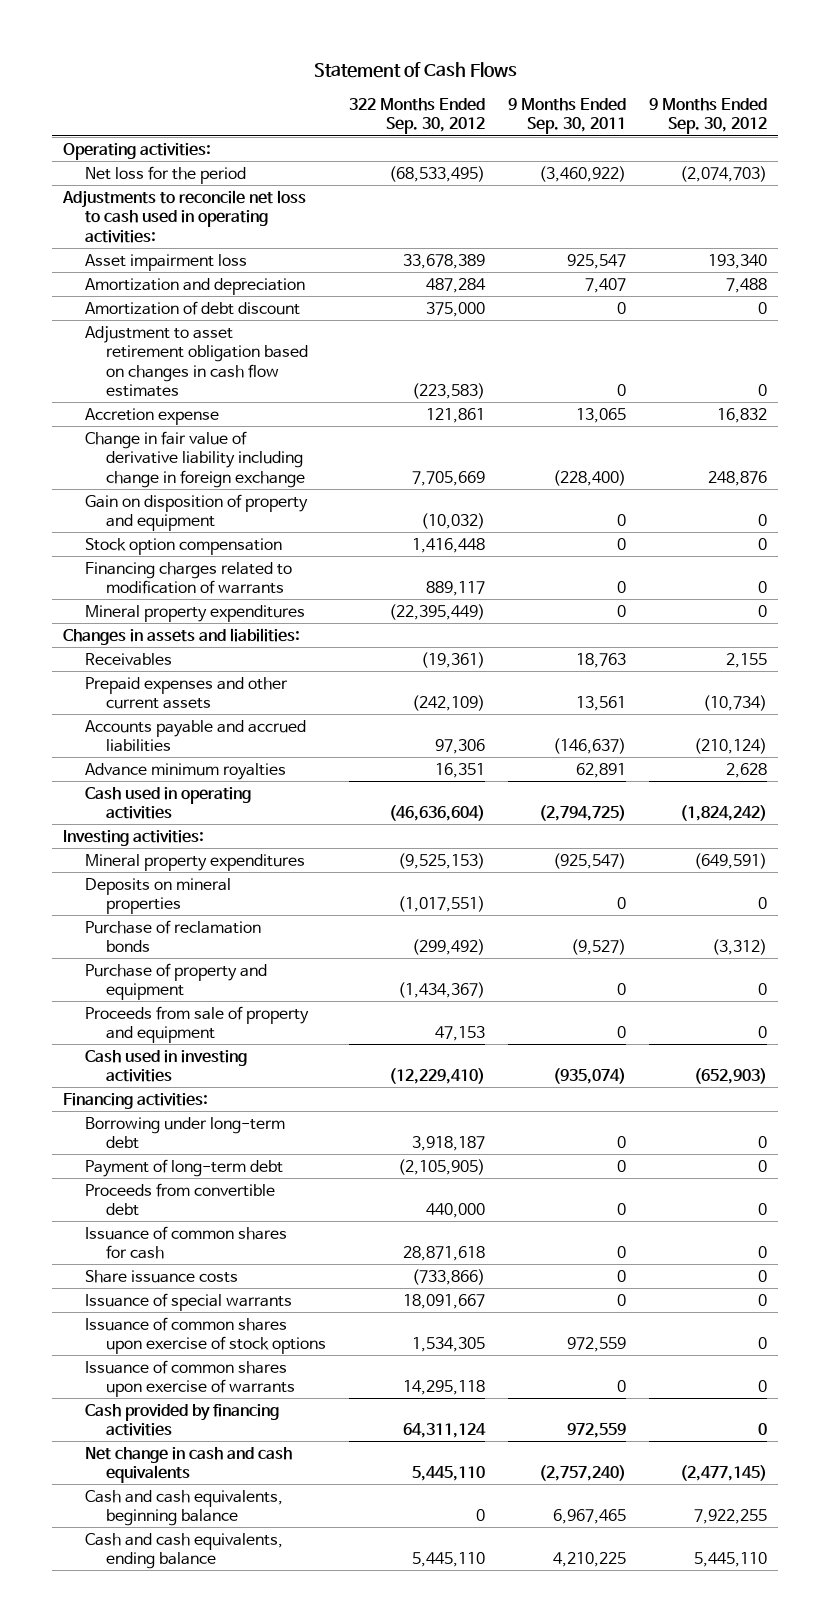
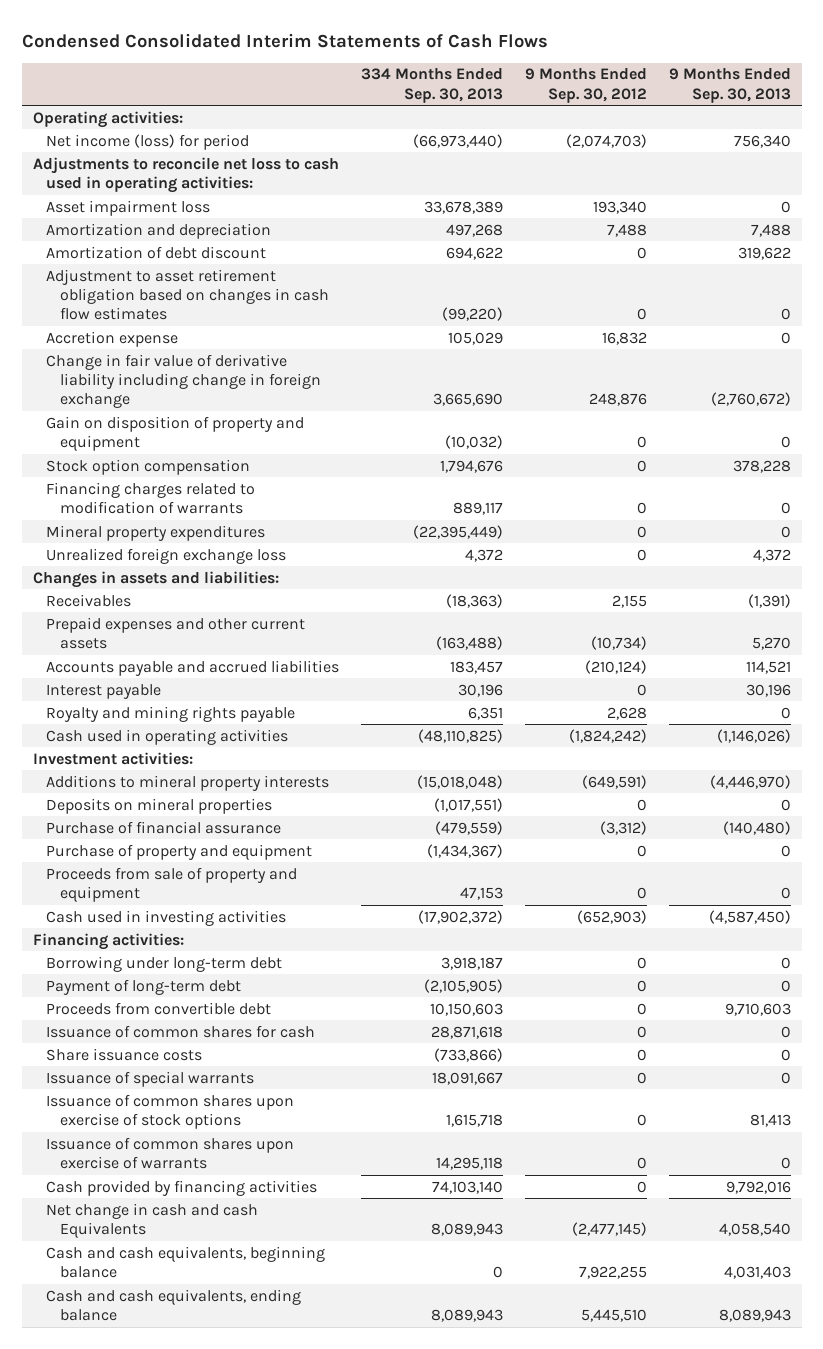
[313,62,517,79] Statement of Cash Flows -> [21,32,548,48] Condensed Consolidated Interim Statements of Cash Flows
[348,97,485,135] 322 Months Ended Sep. 30, 2012 -> none
[507,97,626,135] 9 Months Ended Sep. 30, 2011 -> none
none -> [361,68,504,103] 334 Months Ended Sep. 30, 2013
none -> [668,68,791,103] 9 Months Ended Sep. 30, 2013
[84,165,246,184] Net loss for the period -> [46,133,250,150] Net income (loss) for period
none -> [46,547,287,564] Unrealized foreign exchange loss
none -> [46,683,162,699] Interest payable
[84,762,286,780] Advance minimum royalties -> [46,705,296,722] Royalty and mining rights payable
[63,829,205,846] Investing activities: -> [32,751,193,765] Investment activities:
[84,853,305,871] Mineral property expenditures -> [46,774,330,791] Additions to mineral property interests
[84,919,261,953] Purchase of reclamation bonds -> [46,820,282,834] Purchase of financial assurance
[84,1446,292,1484] Net change in cash and cash equivalents -> [46,1202,259,1238] Net change in cash and cash Equivalents
[693,1552,767,1568] 5,445,110 -> [580,1308,647,1322] 5,445,510

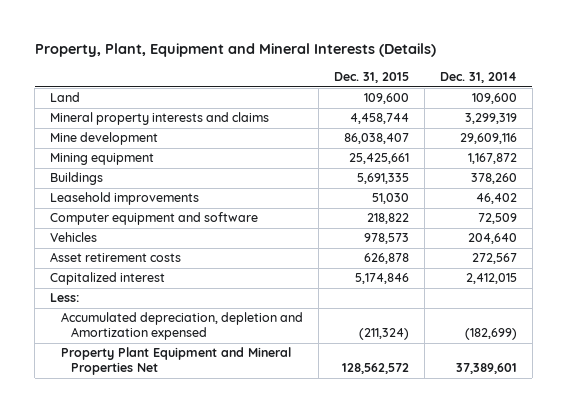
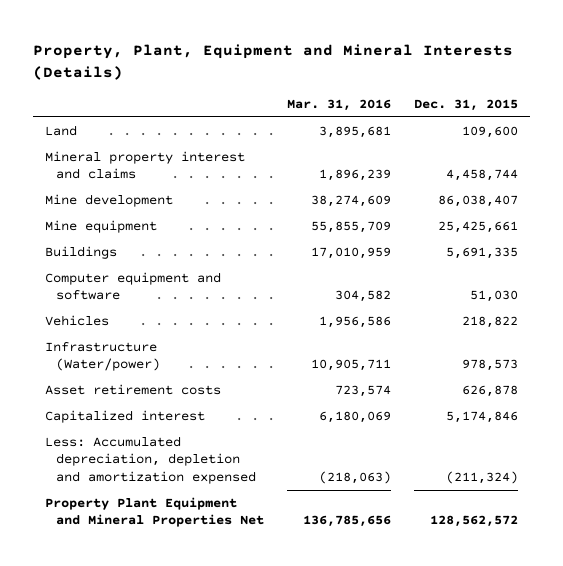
[439,72,517,84] Dec. 31, 2014 -> none
none -> [286,99,391,112] Mar. 31, 2016
[50,112,270,126] Mineral property interests and claims -> [45,151,246,180] Mineral property interest and claims
[50,153,155,166] Mining equipment -> [45,220,158,234] Mine equipment
[50,192,200,206] Leasehold improvements -> none
[366,213,409,225] 218,822 -> [470,290,519,303] 51,030
[363,233,409,245] 978,573 -> [462,316,519,329] 218,822
none -> [45,342,160,372] Infrastructure (Water/power)
[50,293,80,303] Less: -> none
[60,312,303,341] Accumulated depreciation, depletion and Amortization expensed -> [45,436,256,484] Less: Accumulated depreciation, depletion and amortization expensed

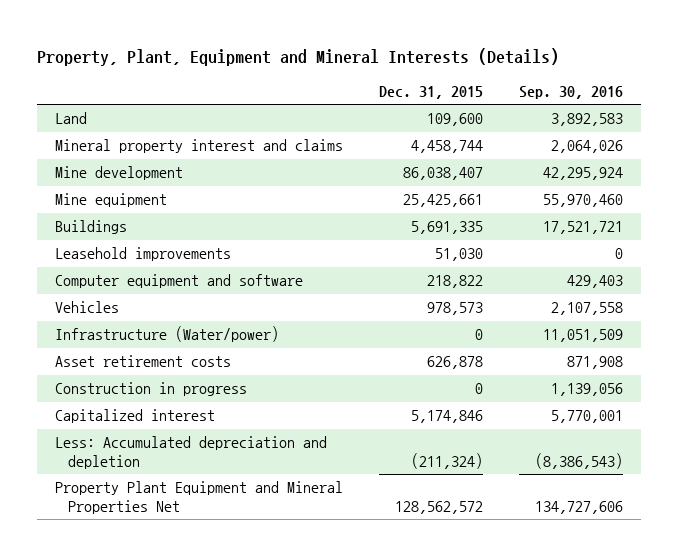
[286,99,391,112] Mar. 31, 2016 -> none
none -> [519,85,624,99] Sep. 30, 2016
none -> [55,247,232,262] Leasehold improvements
[470,290,519,303] 51,030 -> [427,275,484,289] 218,822
[462,316,519,329] 218,822 -> [427,302,484,316] 978,573
[462,359,519,372] 978,573 -> [475,329,484,341] 0
none -> [55,382,248,397] Construction in progress
[45,436,256,484] Less: Accumulated depreciation, depletion and amortization expensed -> [55,436,328,469] Less: Accumulated depreciation and depletion

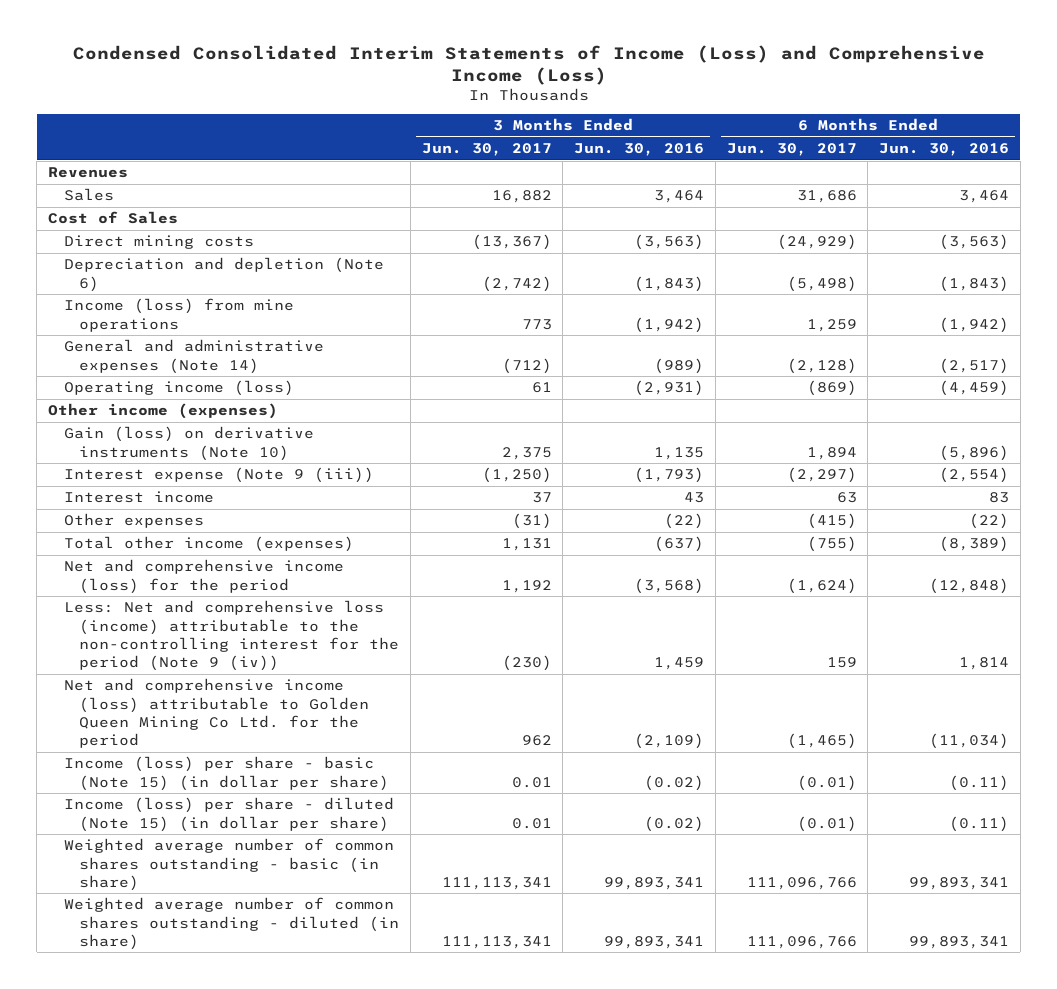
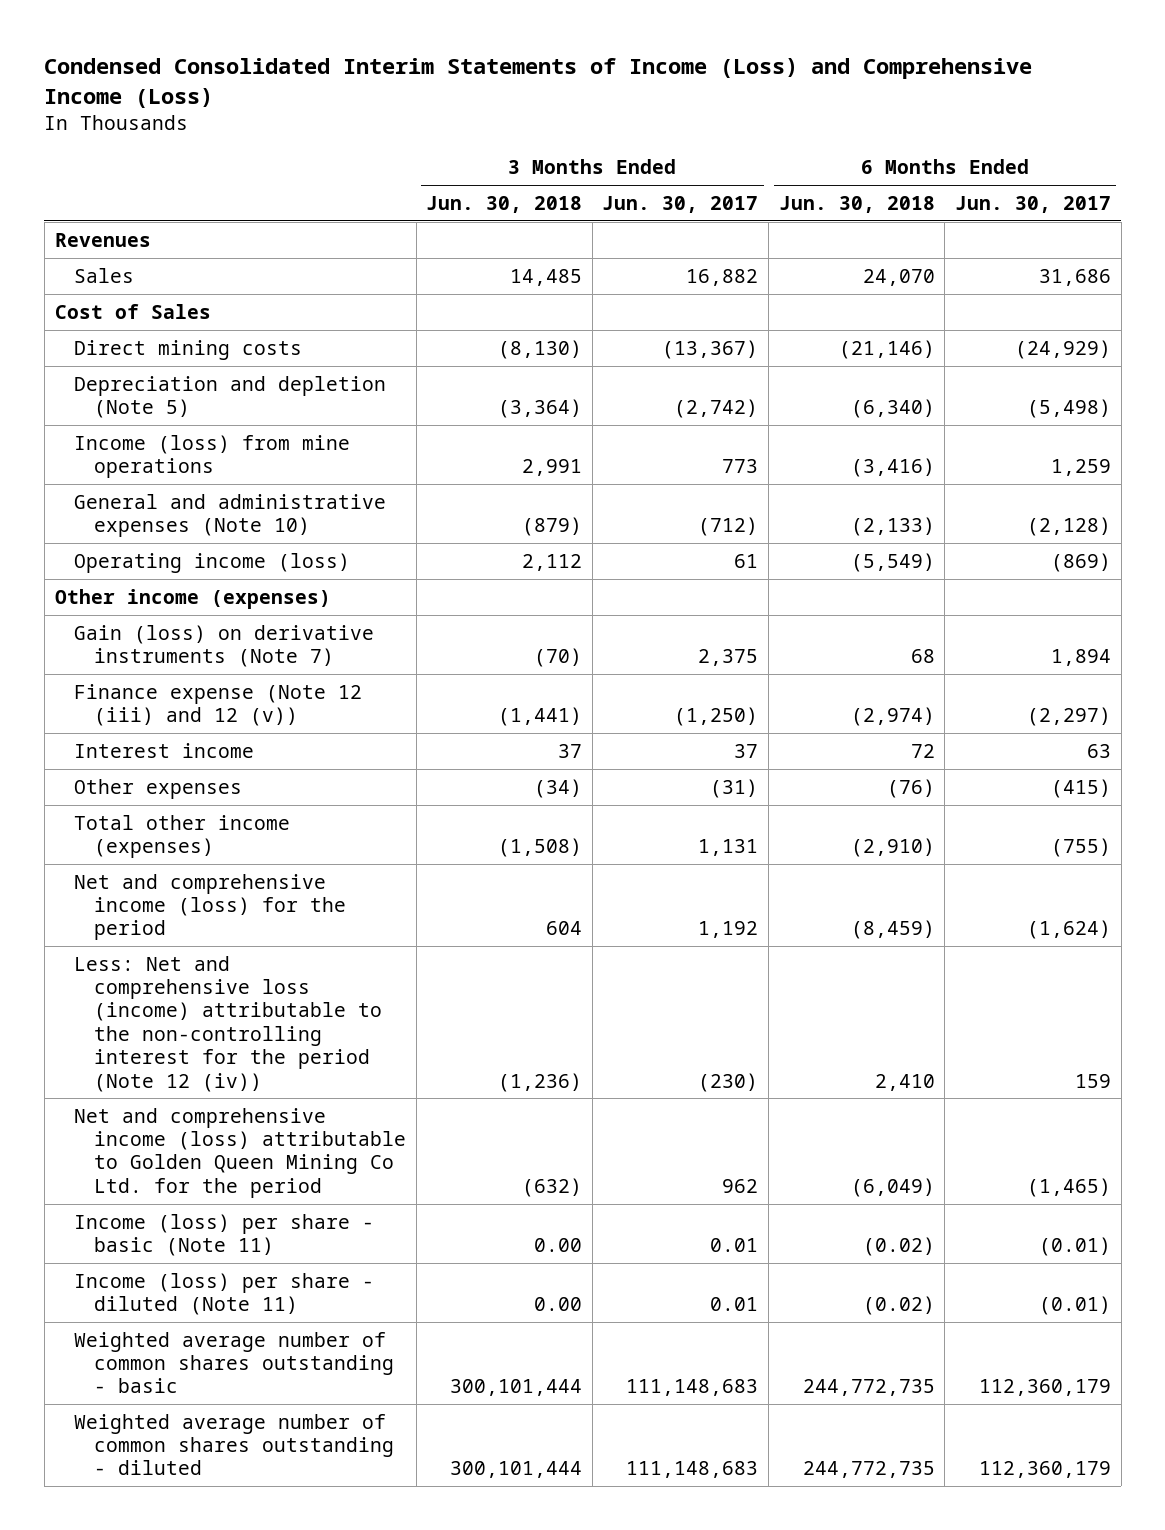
[574,143,705,157] Jun. 30, 2016 -> none
[879,143,1010,157] Jun. 30, 2016 -> none
none -> [426,196,583,214] Jun. 30, 2018
none -> [778,196,935,214] Jun. 30, 2018
[63,257,384,292] Depreciation and depletion (Note 6) -> [74,375,387,419] Depreciation and depletion (Note 5)
[63,339,324,374] General and administrative expenses (Note 14) -> [74,493,387,538] General and administrative expenses (Note 10)
[63,426,314,461] Gain (loss) on derivative instruments (Note 10) -> [74,624,375,668] Gain (loss) on derivative instruments (Note 7)
[63,467,374,484] Interest expense (Note 9 (iii)) -> [74,683,363,727] Finance expense (Note 12 (iii) and 12 (v))
[63,600,399,672] Less: Net and comprehensive loss (income) attributable to the non-controlling interest for the period (Note 9 (iv)) -> [74,955,383,1092] Less: Net and comprehensive loss (income) attributable to the non-controlling interest for the period (Note 12 (iv))
[63,756,389,791] Income (loss) per share - basic (Note 15) (in dollar per share) -> [74,1213,375,1257] Income (loss) per share - basic (Note 11)
[63,797,394,832] Income (loss) per share - diluted (Note 15) (in dollar per share) -> [74,1272,375,1316] Income (loss) per share - diluted (Note 11)
[63,838,394,891] Weighted average number of common shares outstanding - basic (in share) -> [74,1331,395,1394] Weighted average number of common shares outstanding - basic
[441,876,552,890] 111,113,341 -> [626,1379,759,1397] 111,148,683
[746,876,857,890] 111,096,766 -> [978,1379,1111,1397] 112,360,179
[63,897,399,950] Weighted average number of common shares outstanding - diluted (in share) -> [74,1413,395,1476] Weighted average number of common shares outstanding - diluted
[441,935,552,949] 111,113,341 -> [626,1461,759,1479] 111,148,683
[746,935,857,949] 111,096,766 -> [978,1461,1111,1479] 112,360,179

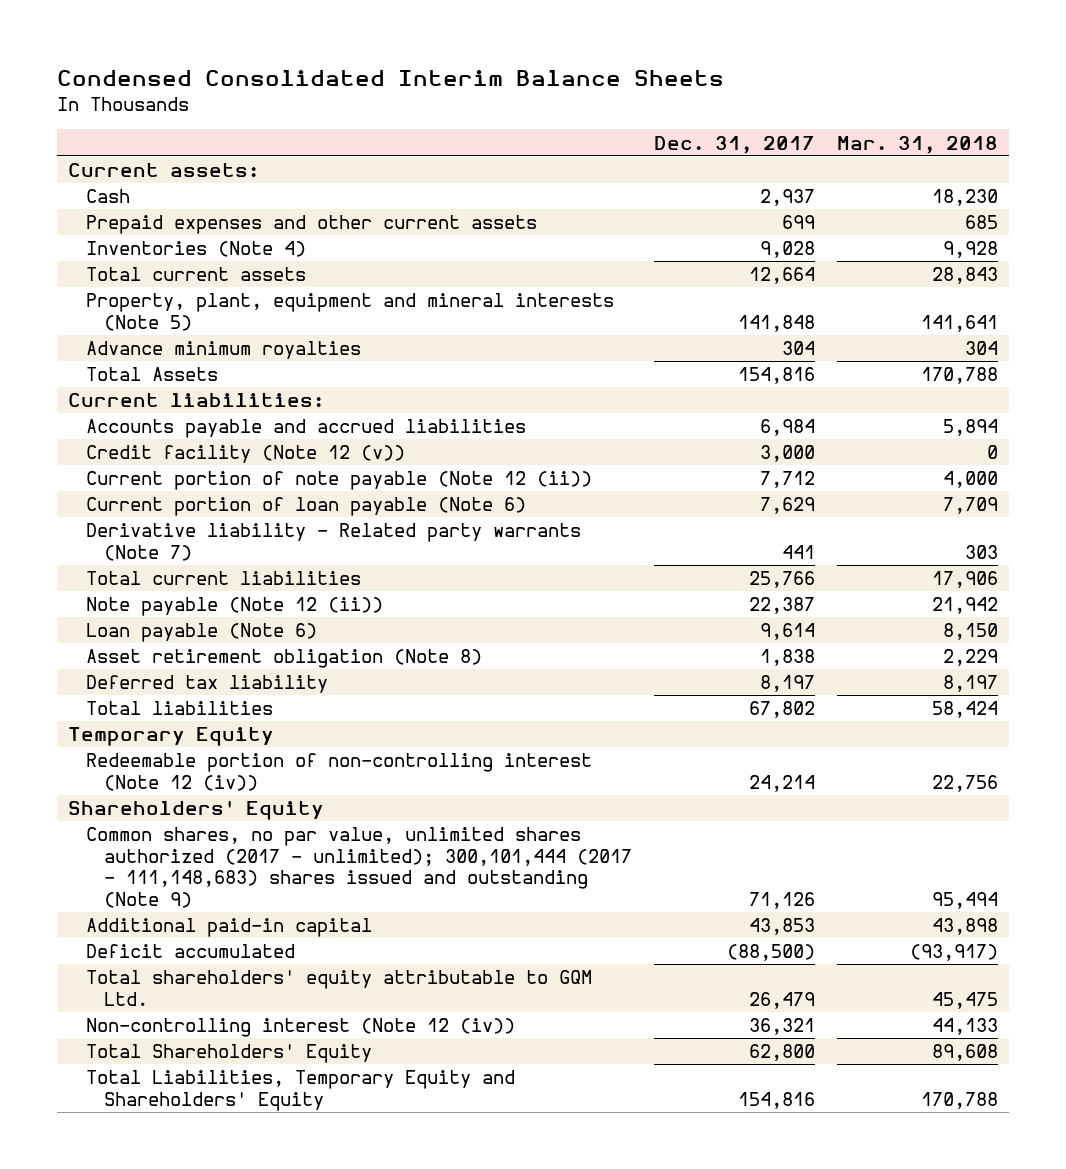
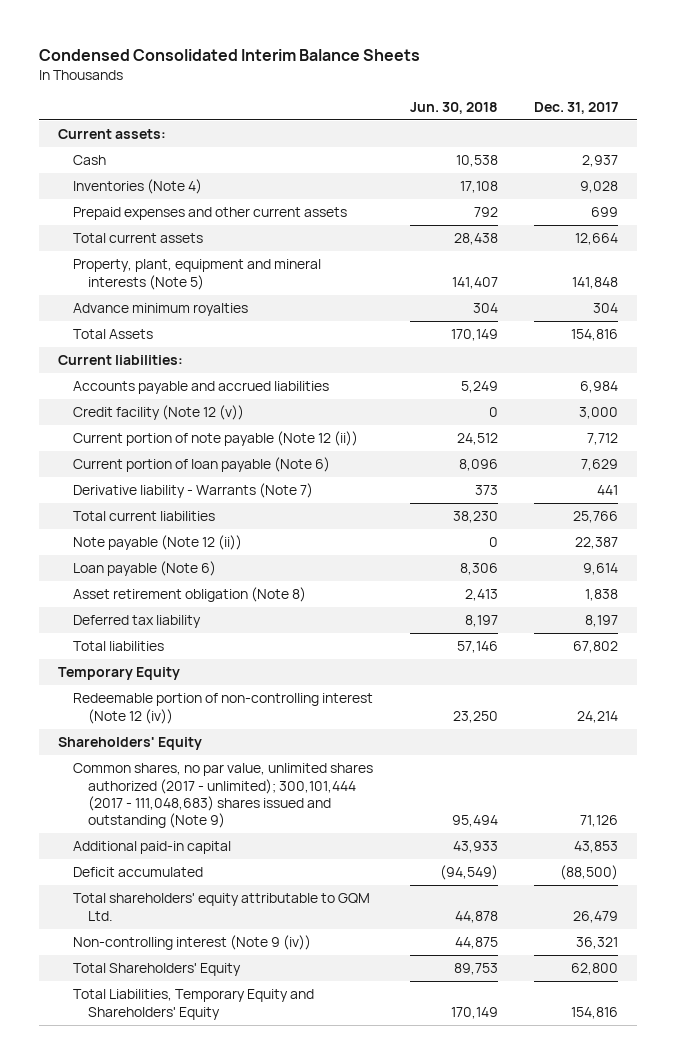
[837,135,999,154] Mar. 31, 2018 -> none
none -> [409,101,498,114] Jun. 30, 2018
[85,215,537,235] Prepaid expenses and other current assets -> [72,207,347,221] Prepaid expenses and other current assets
[85,523,581,561] Derivative liability - Related party warrants (Note 7) -> [72,483,313,499] Derivative liability - Warrants (Note 7)
[85,827,633,908] Common shares, no par value, unlimited shares authorized (2017 - unlimited); 300,101,444 (2017 - 111,148,683) shares issued and outstanding (Note 9) -> [72,763,373,829] Common shares, no par value, unlimited shares authorized (2017 - unlimited); 300,101,444 (2017 - 111,048,683) shares issued and outstanding (Note 9)
[85,1018,515,1038] Non-controlling interest (Note 12 (iv)) -> [72,935,311,951] Non-controlling interest (Note 9 (iv))

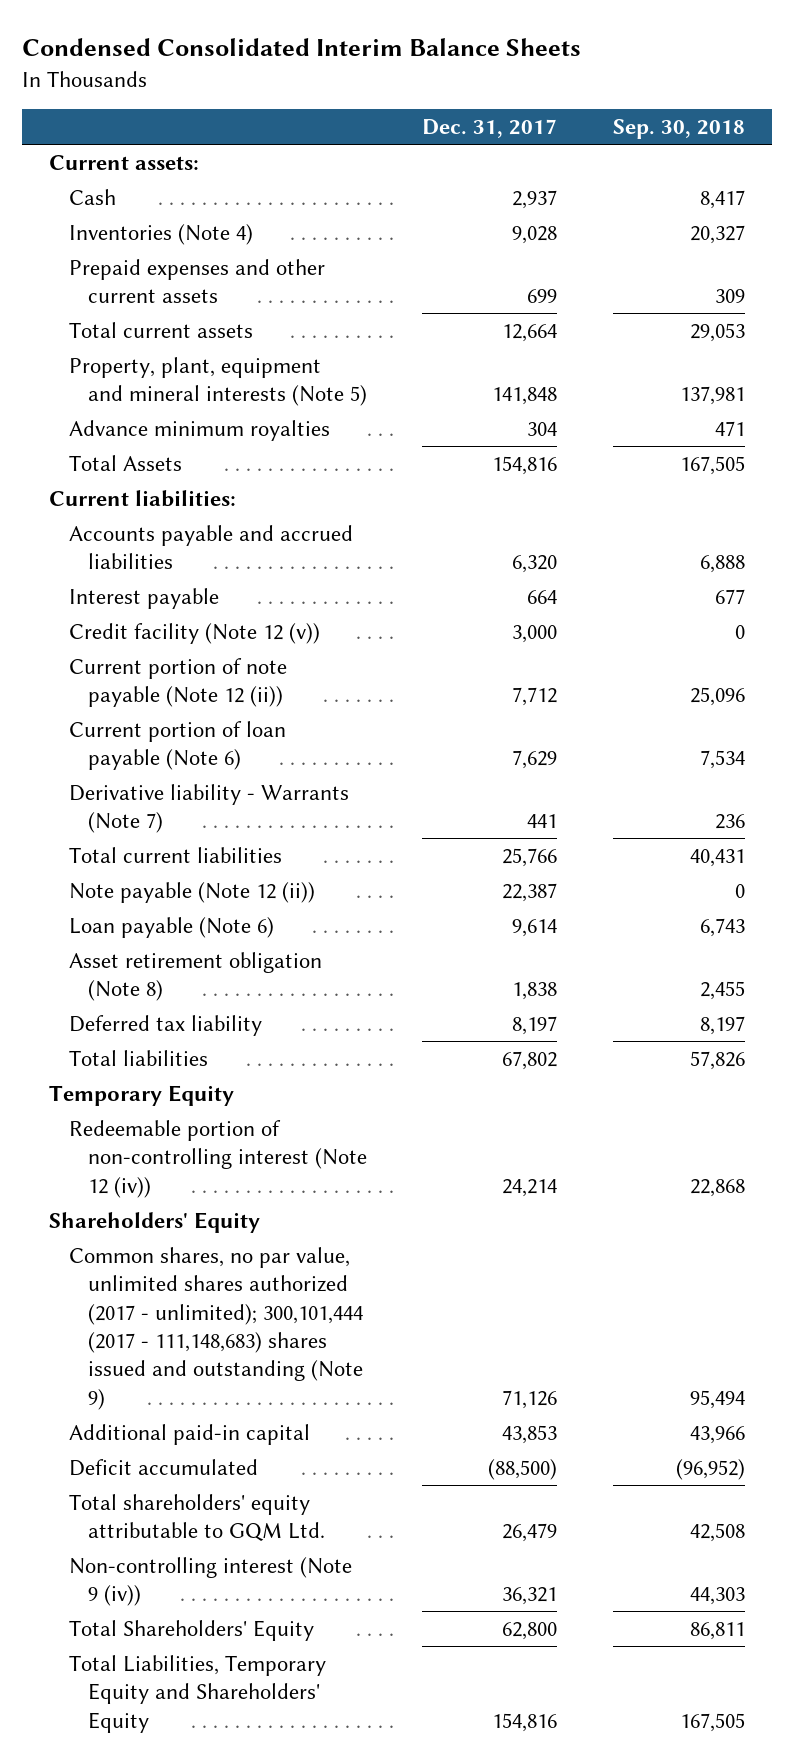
[409,101,498,114] Jun. 30, 2018 -> none
none -> [612,118,745,139] Sep. 30, 2018
[580,381,619,394] 6,984 -> [512,555,558,574] 6,320
none -> [68,587,219,609] Interest payable
[72,763,373,829] Common shares, no par value, unlimited shares authorized (2017 - unlimited); 300,101,444 (2017 - 111,048,683) shares issued and outstanding (Note 9) -> [68,1246,363,1410] Common shares, no par value, unlimited shares authorized (2017 - unlimited); 300,101,444 (2017 - 111,148,683) shares issued and outstanding (Note 9)

